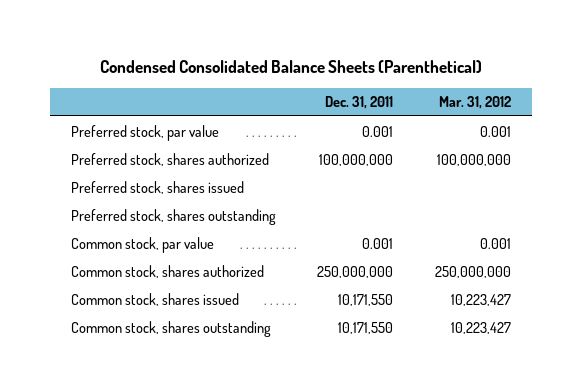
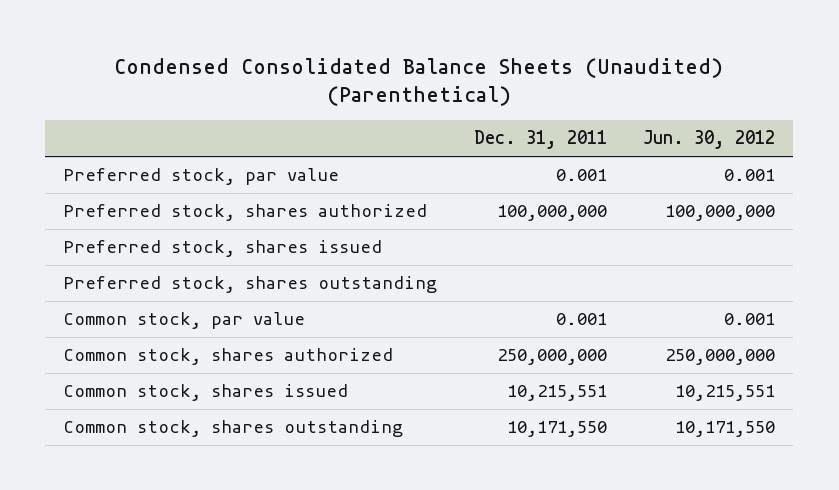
[99,59,482,73] Condensed Consolidated Balance Sheets (Parenthetical) -> [114,57,724,106] Condensed Consolidated Balance Sheets (Unaudited) (Parenthetical)
[438,96,511,110] Mar. 31, 2012 -> none
none -> [643,130,776,150] Jun. 30, 2012
[338,293,394,306] 10,171,550 -> [506,385,607,402] 10,215,551

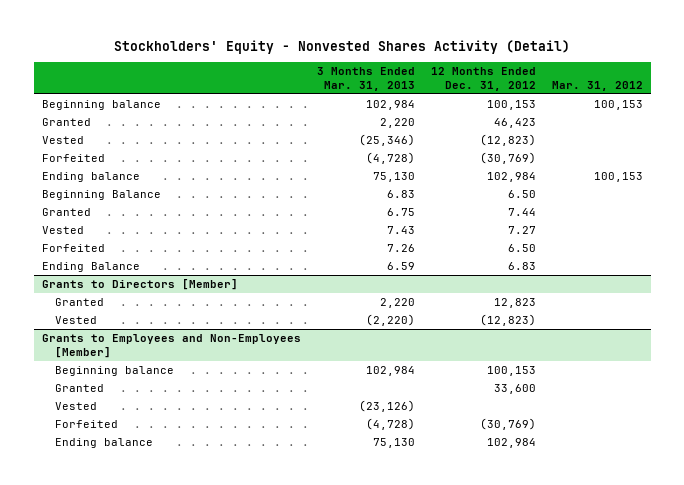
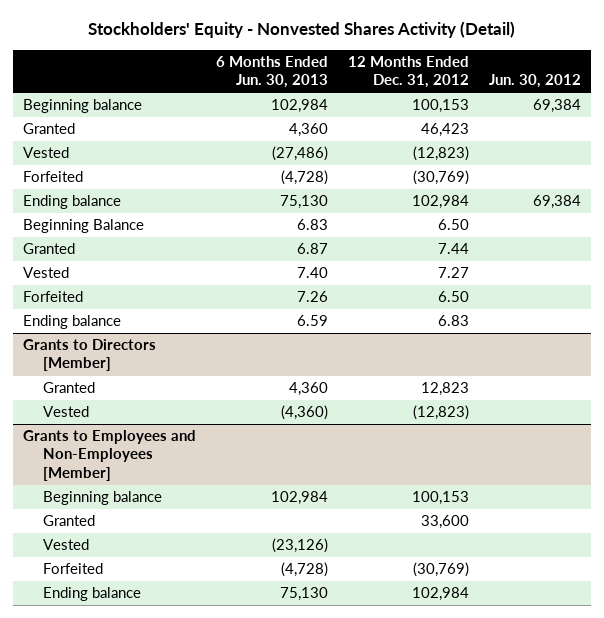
[316,67,415,91] 3 Months Ended Mar. 31, 2013 -> none
[551,80,643,91] Mar. 31, 2012 -> none
none -> [215,56,328,89] 6 Months Ended Jun. 30, 2013
none -> [489,74,582,89] Jun. 30, 2012
[41,262,140,273] Ending Balance -> [22,315,121,330] Ending balance

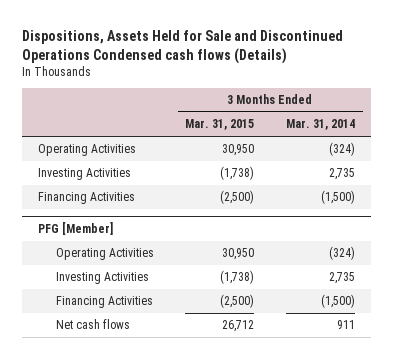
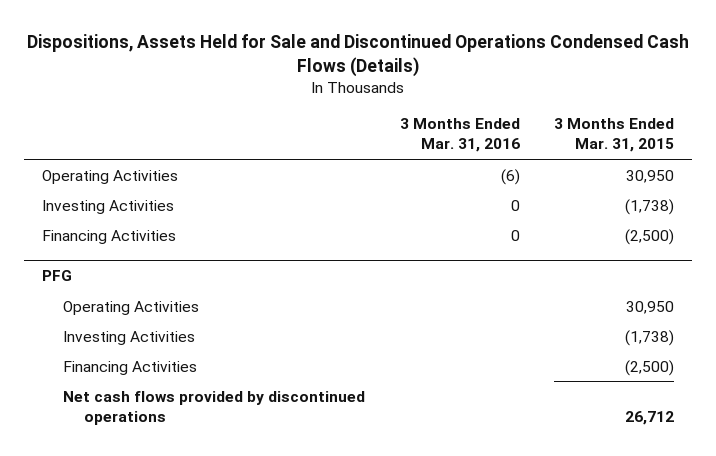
[22,30,344,64] Dispositions, Assets Held for Sale and Discontinued Operations Condensed cash flows (Details) -> [27,34,690,78] Dispositions, Assets Held for Sale and Discontinued Operations Condensed Cash Flows (Details)
[286,119,356,131] Mar. 31, 2014 -> none
none -> [399,118,520,153] 3 Months Ended Mar. 31, 2016
[38,221,114,235] PFG [Member] -> [41,269,72,281] PFG
[55,319,130,330] Net cash flows -> [62,390,365,425] Net cash flows provided by discontinued operations

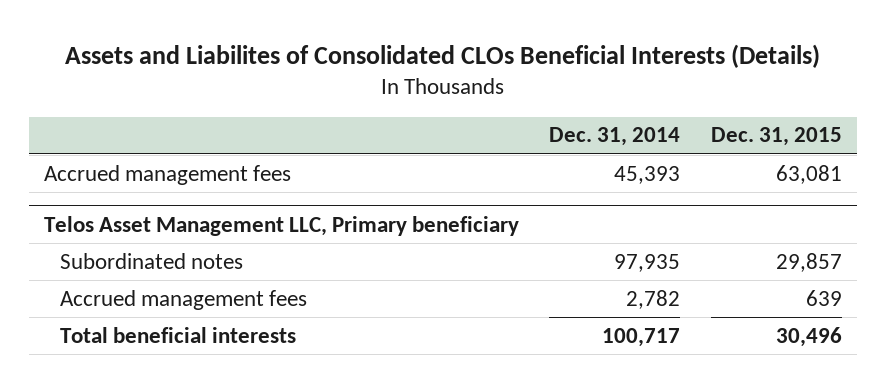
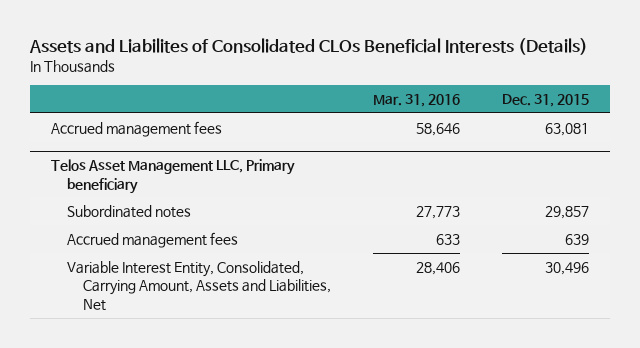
[549,127,681,147] Dec. 31, 2014 -> none
none -> [373,94,461,108] Mar. 31, 2016
[59,326,296,343] Total beneficial interests -> [66,260,331,311] Variable Interest Entity, Consolidated, Carrying Amount, Assets and Liabilities, Net

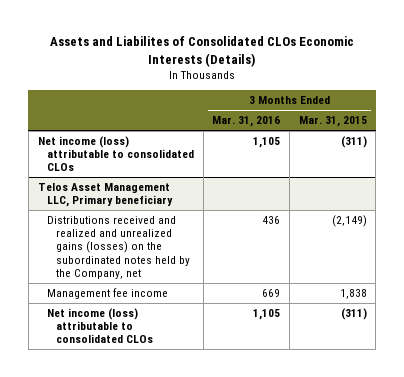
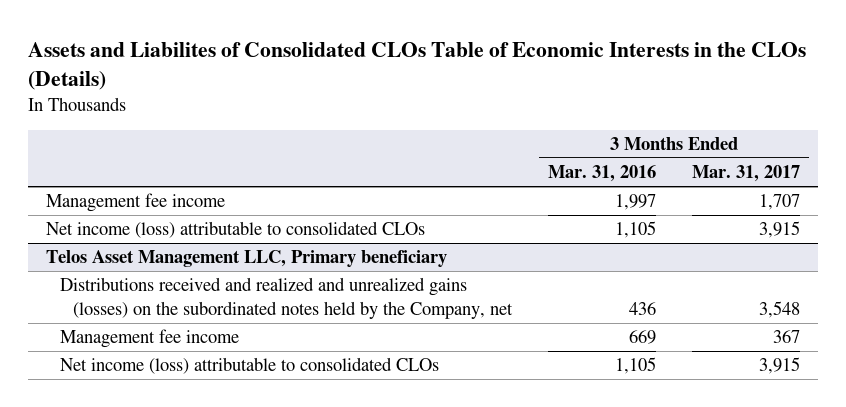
[50,36,355,67] Assets and Liabilites of Consolidated CLOs Economic Interests (Details) -> [28,42,807,91] Assets and Liabilites of Consolidated CLOs Table of Economic Interests in the CLOs (Details)
[298,116,367,128] Mar. 31, 2015 -> none
none -> [691,165,800,183] Mar. 31, 2017
none -> [46,193,226,213] Management fee income

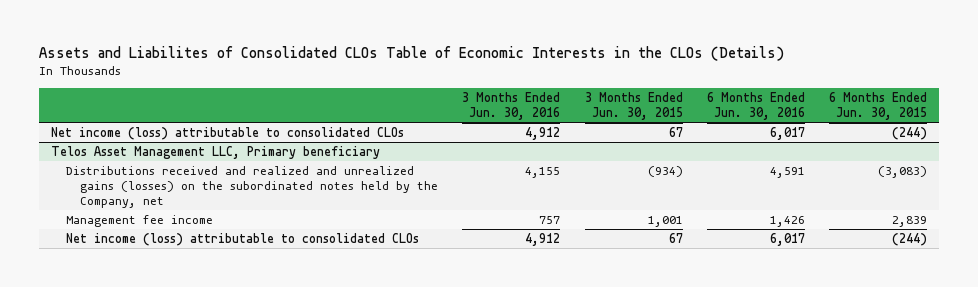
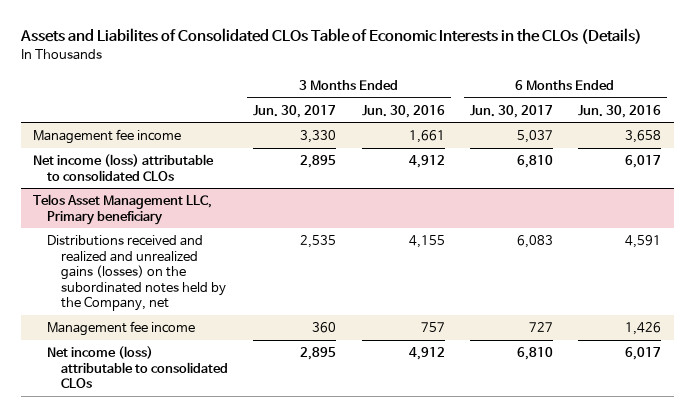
[584,91,683,120] 3 Months Ended Jun. 30, 2015 -> none
[828,91,927,120] 6 Months Ended Jun. 30, 2015 -> none
none -> [253,104,337,118] Jun. 30, 2017
none -> [469,104,553,118] Jun. 30, 2017
none -> [33,129,182,145] Management fee income

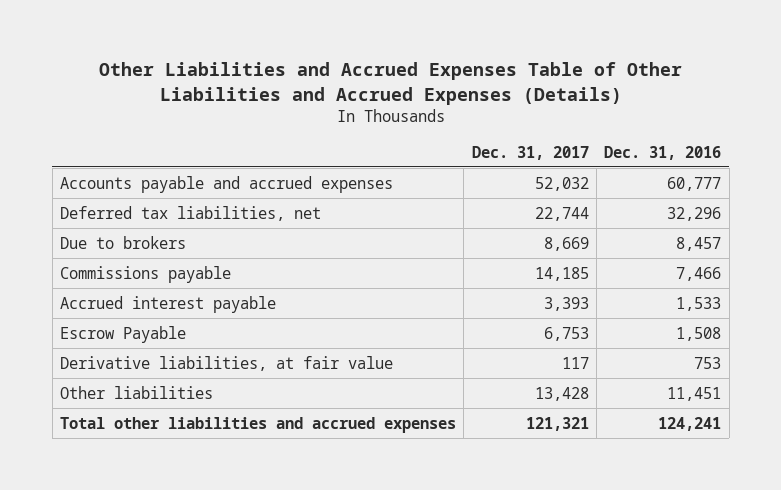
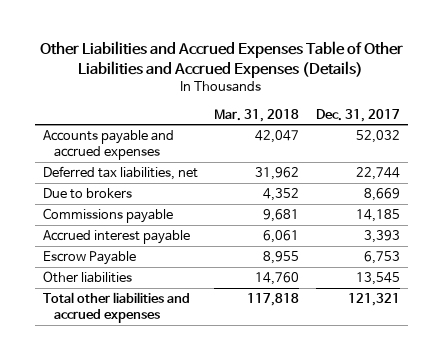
[604,145,722,160] Dec. 31, 2016 -> none
none -> [214,108,300,122] Mar. 31, 2018
[60,355,394,371] Derivative liabilities, at fair value -> none
[534,386,589,401] 13,428 -> [355,271,400,285] 13,545

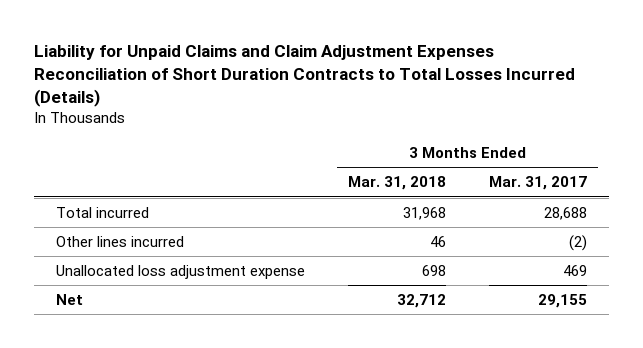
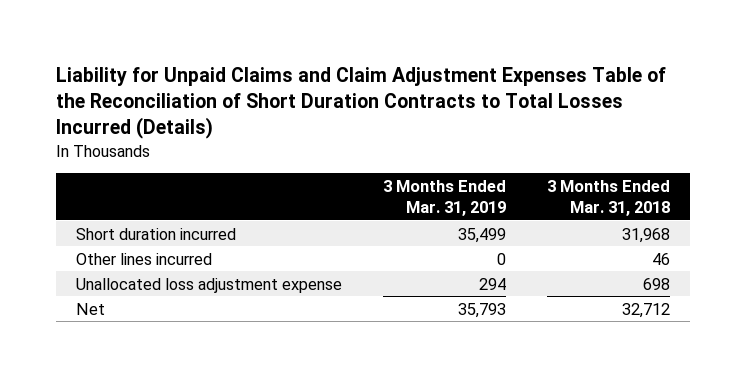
[34,45,576,108] Liability for Unpaid Claims and Claim Adjustment Expenses Reconciliation of Short Duration Contracts to Total Losses Incurred (Details) -> [56,67,667,140] Liability for Unpaid Claims and Claim Adjustment Expenses Table of the Reconciliation of Short Duration Contracts to Total Losses Incurred (Details)
[489,176,588,191] Mar. 31, 2017 -> none
none -> [383,180,507,216] 3 Months Ended Mar. 31, 2019
[55,206,149,218] Total incurred -> [76,227,237,240] Short duration incurred

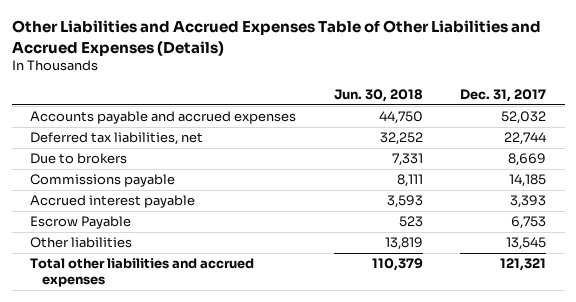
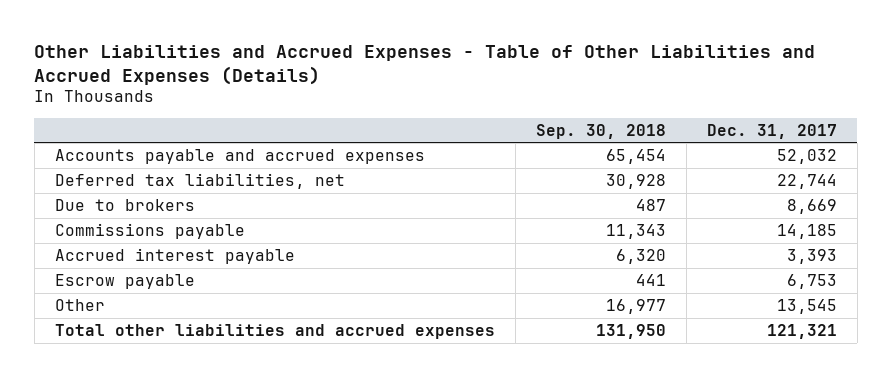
[11,20,541,56] Other Liabilities and Accrued Expenses Table of Other Liabilities and Accrued Expenses (Details) -> [34,44,816,85] Other Liabilities and Accrued Expenses - Table of Other Liabilities and Accrued Expenses (Details)
[333,88,423,102] Jun. 30, 2018 -> none
none -> [535,123,666,139] Sep. 30, 2018
[30,216,132,230] Escrow Payable -> [54,273,195,289] Escrow payable
[30,237,133,249] Other liabilities -> [54,298,105,311] Other

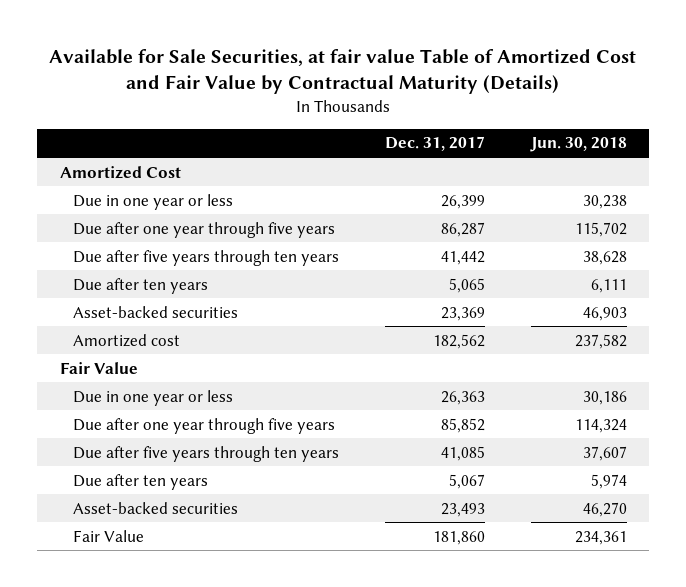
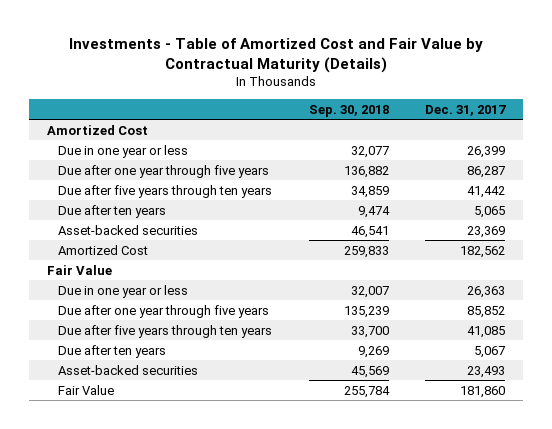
[49,48,637,95] Available for Sale Securities, at fair value Table of Amortized Cost and Fair Value by Contractual Maturity (Details) -> [69,38,484,74] Investments - Table of Amortized Cost and Fair Value by Contractual Maturity (Details)
[529,137,627,153] Jun. 30, 2018 -> none
none -> [308,104,389,117] Sep. 30, 2018
[72,333,180,347] Amortized cost -> [58,244,149,255] Amortized Cost

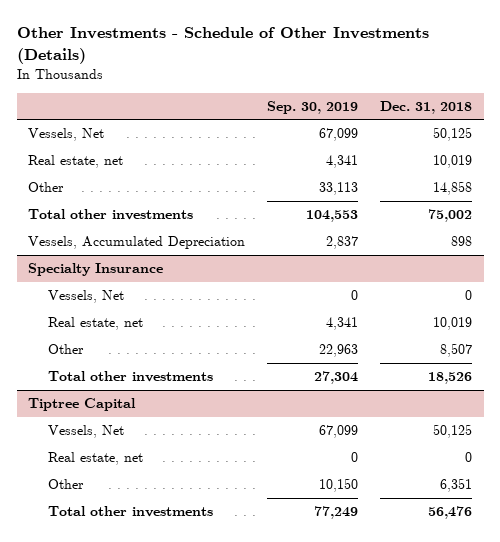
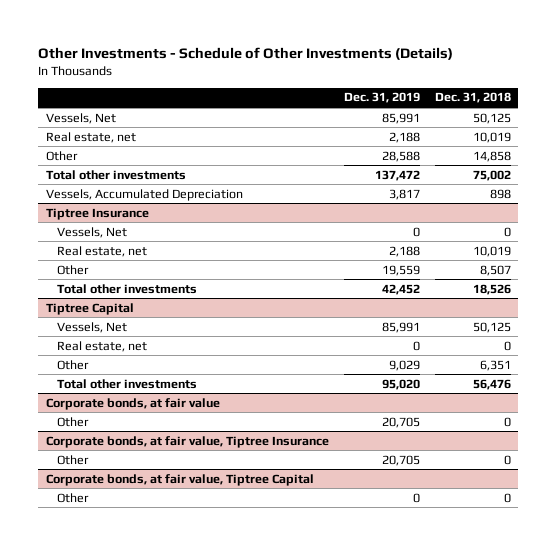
[267,100,359,114] Sep. 30, 2019 -> none
none -> [343,92,420,104] Dec. 31, 2019
[27,263,163,277] Specialty Insurance -> none
none -> [45,207,149,220] Tiptree Insurance
none -> [45,397,220,410] Corporate bonds, at fair value
none -> [56,416,89,427] Other
none -> [45,435,329,448] Corporate bonds, at fair value, Tiptree Insurance
none -> [56,454,89,465] Other
none -> [45,473,314,486] Corporate bonds, at fair value, Tiptree Capital
none -> [56,492,89,503] Other

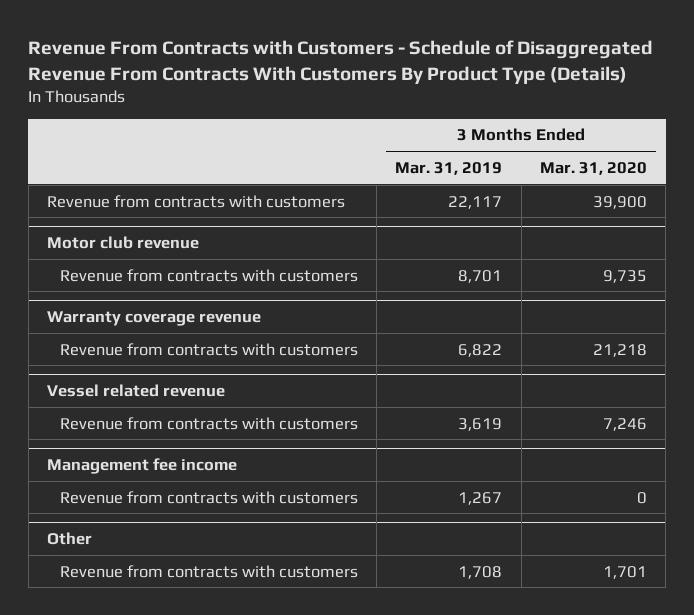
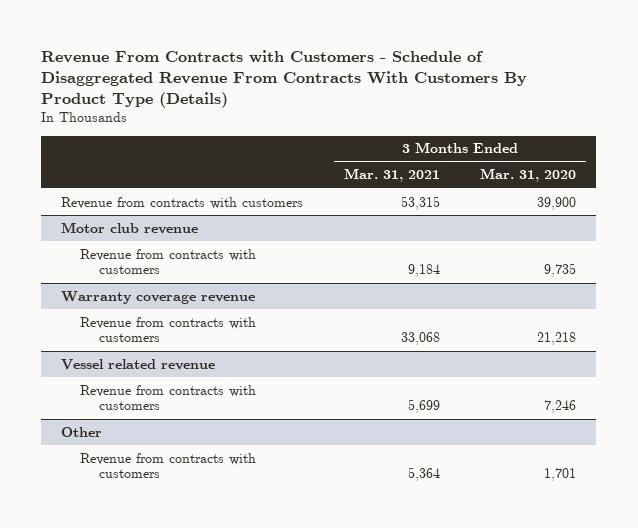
[395,161,503,175] Mar. 31, 2019 -> none
none -> [343,168,440,183] Mar. 31, 2021
[47,458,238,475] Management fee income -> none
[59,490,358,504] Revenue from contracts with customers -> none

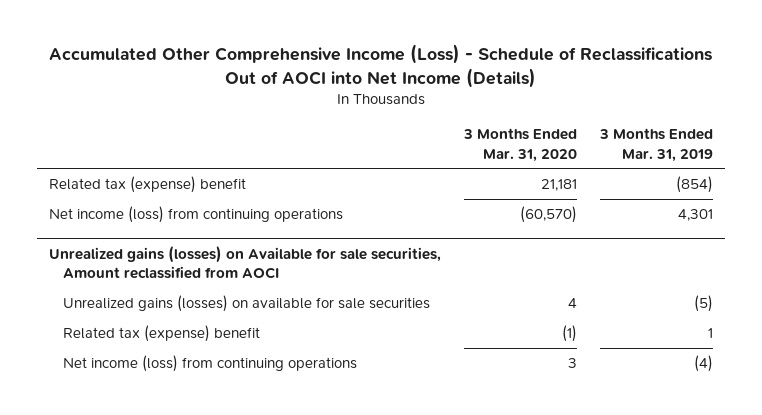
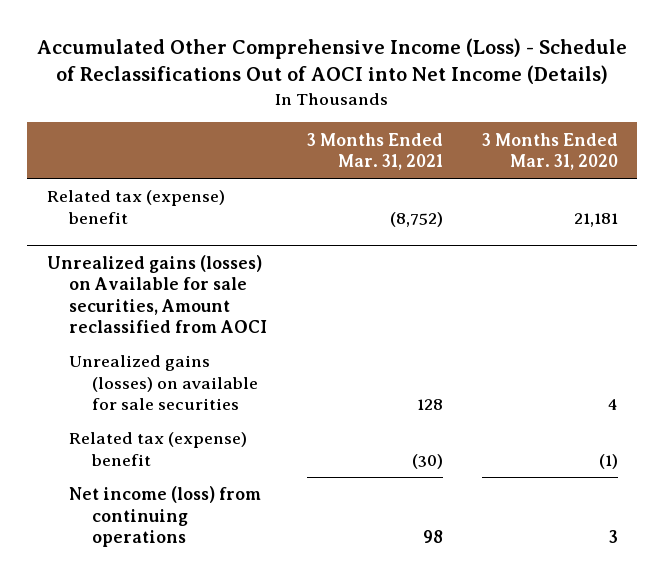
[599,128,714,162] 3 Months Ended Mar. 31, 2019 -> none
none -> [306,132,443,171] 3 Months Ended Mar. 31, 2021
[48,206,343,224] Net income (loss) from continuing operations -> none

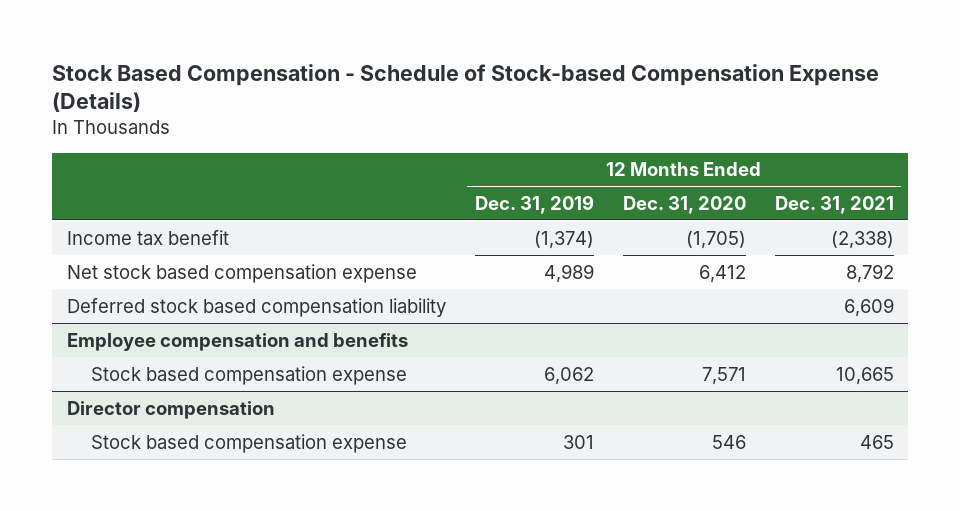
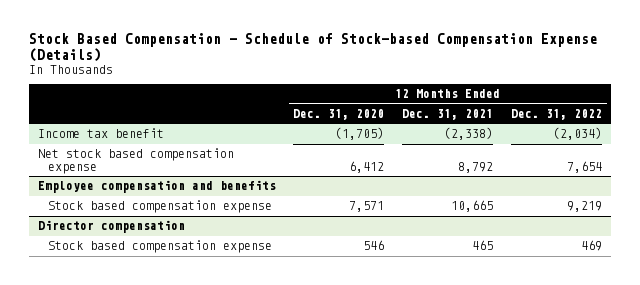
[474,194,594,214] Dec. 31, 2019 -> none
none -> [511,108,603,120] Dec. 31, 2022
[66,297,446,317] Deferred stock based compensation liability -> none

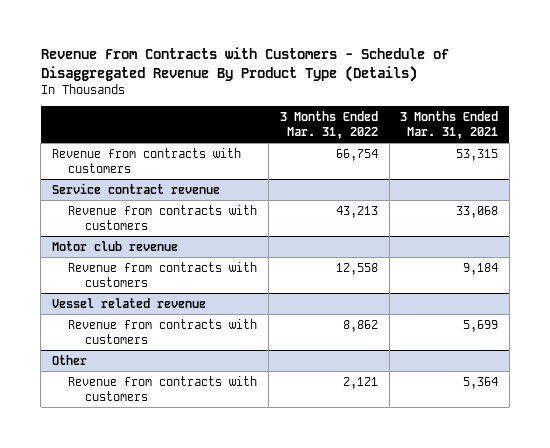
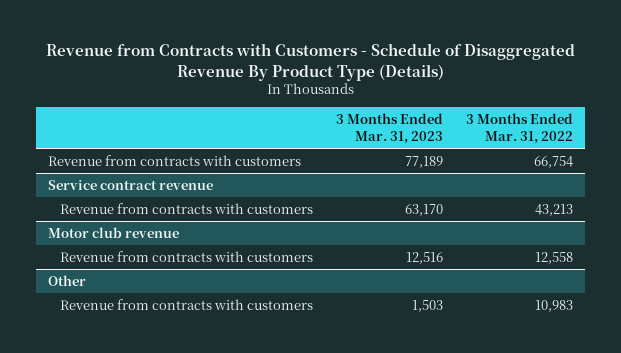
[40,47,449,83] Revenue From Contracts with Customers - Schedule of Disaggregated Revenue By Product Type (Details) -> [45,43,575,81] Revenue from Contracts with Customers - Schedule of Disaggregated Revenue By Product Type (Details)
[400,110,499,139] 3 Months Ended Mar. 31, 2021 -> none
none -> [336,113,444,144] 3 Months Ended Mar. 31, 2023
[52,297,207,308] Vessel related revenue -> none
[68,318,258,344] Revenue from contracts with customers -> none
[342,376,378,389] 2,121 -> [535,299,574,312] 10,983

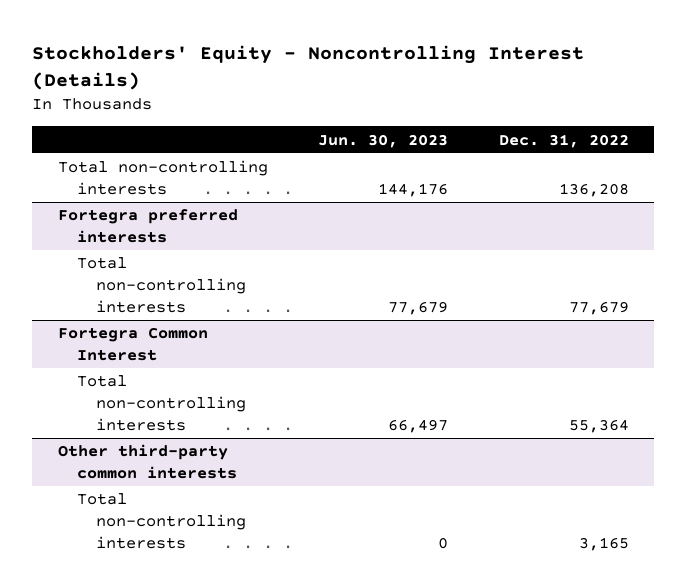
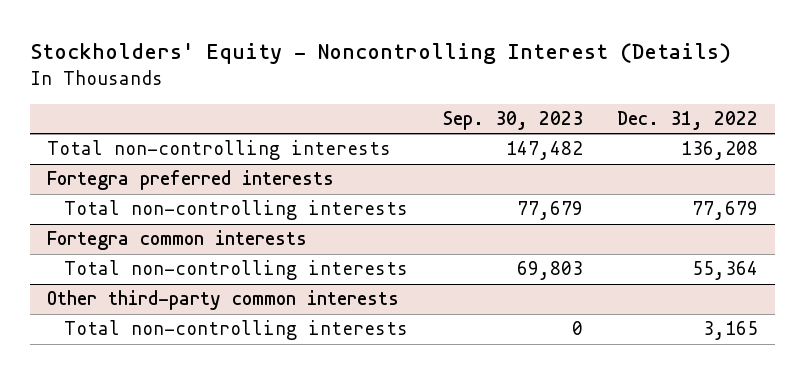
[318,133,449,148] Jun. 30, 2023 -> none
none -> [442,110,583,130] Sep. 30, 2023
[57,327,208,361] Fortegra Common Interest -> [46,230,307,251] Fortegra common interests

